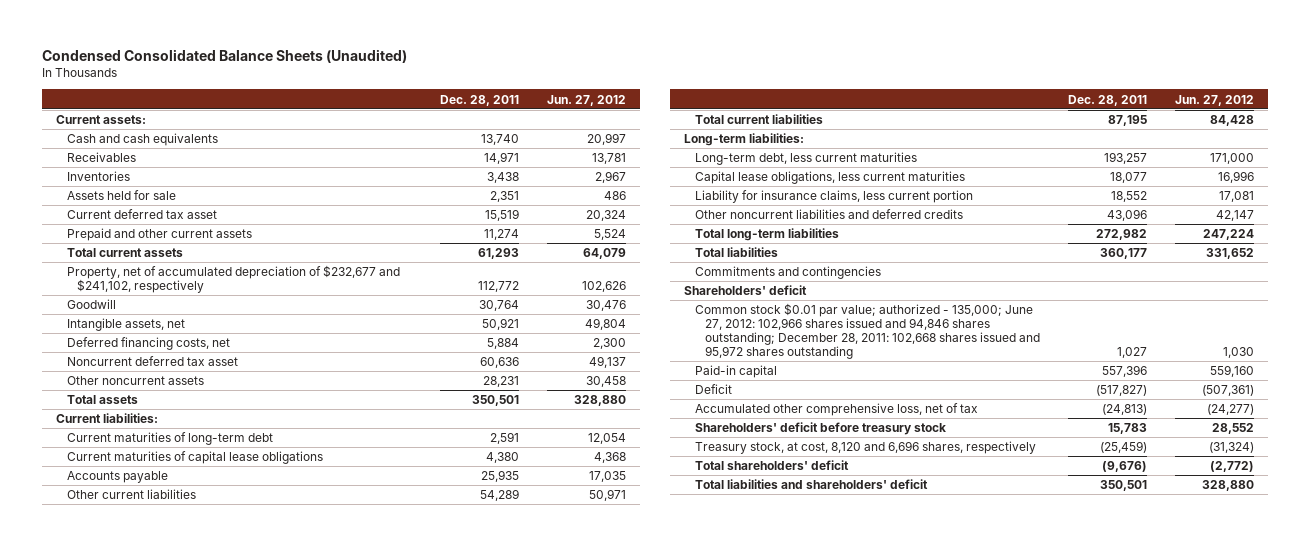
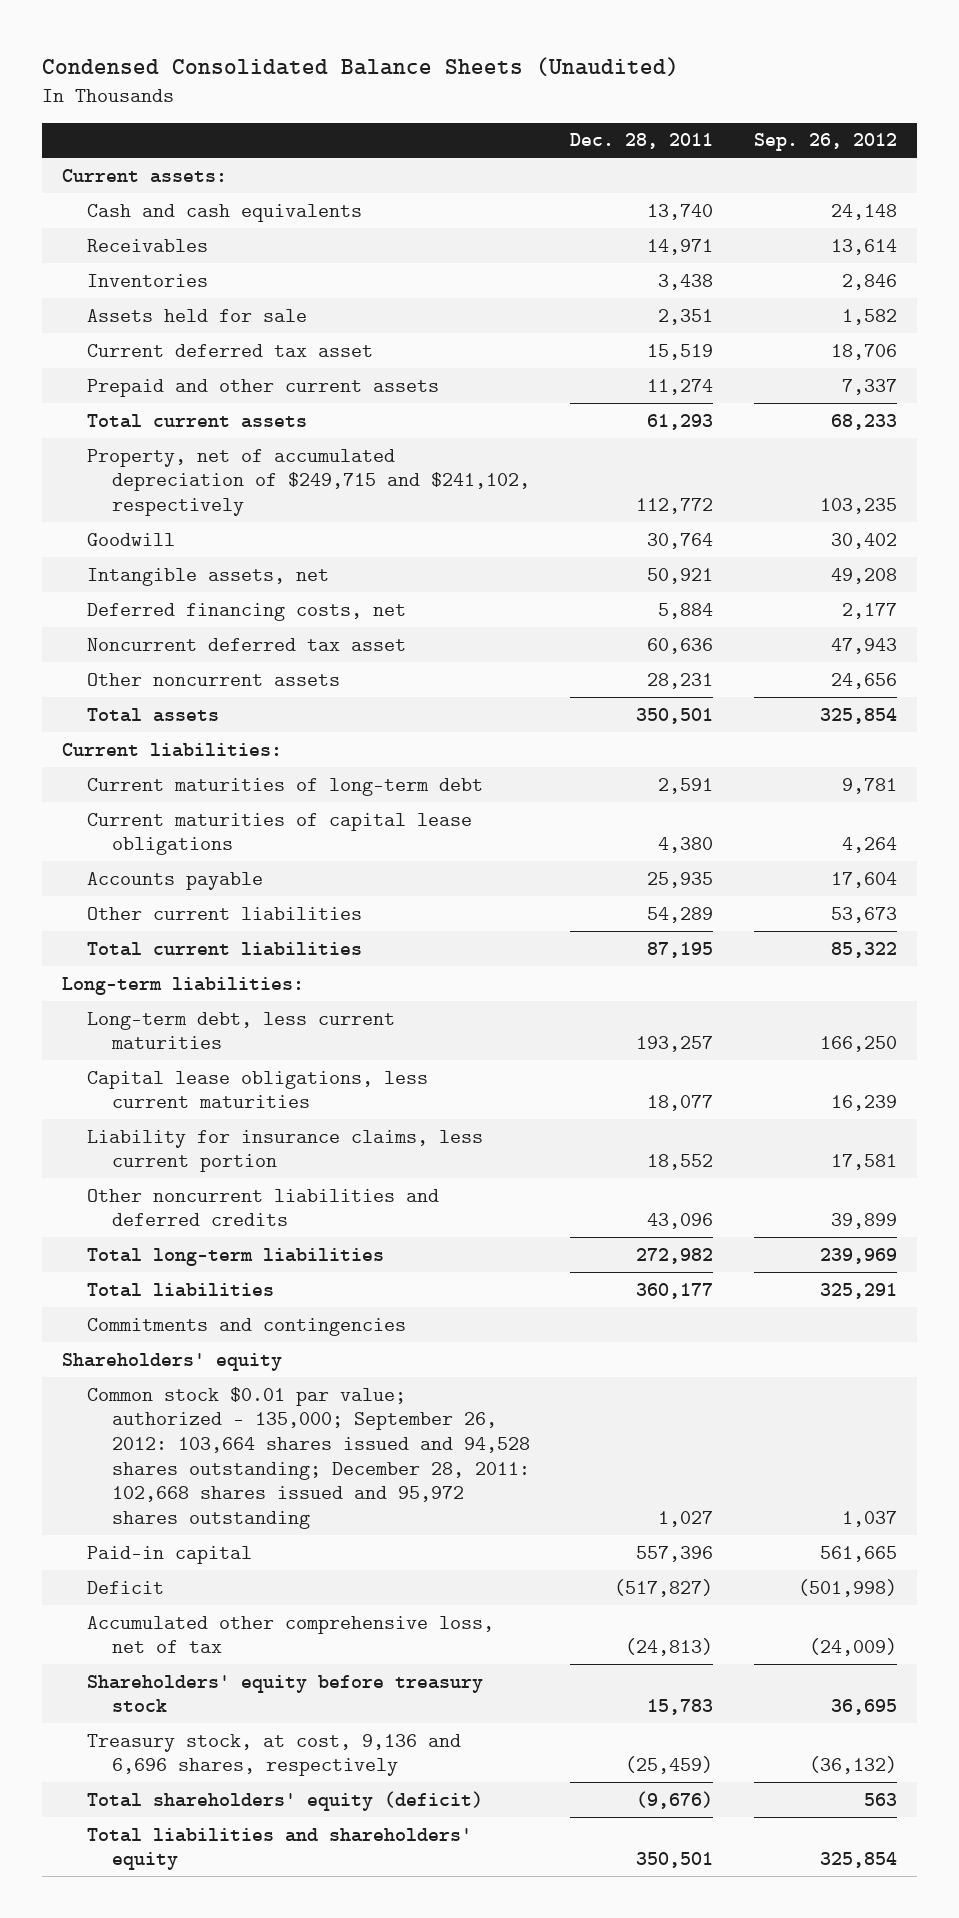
[547,94,627,106] Jun. 27, 2012 -> none
none -> [753,133,897,152] Sep. 26, 2012
[66,265,400,294] Property, net of accumulated depreciation of $232,677 and $241,102, respectively -> [87,448,531,517] Property, net of accumulated depreciation of $249,715 and $241,102, respectively
[684,285,808,296] Shareholders' deficit -> [62,1352,283,1371] Shareholders' equity
[694,303,1041,360] Common stock $0.01 par value; authorized - 135,000; June 27, 2012: 102,966 shares issued and 94,846 shares outstanding; December 28, 2011: 102,668 shares issued and 95,972 shares outstanding -> [87,1386,531,1530] Common stock $0.01 par value; authorized - 135,000; September 26, 2012: 103,664 shares issued and 94,528 shares outstanding; December 28, 2011: 102,668 shares issued and 95,972 shares outstanding
[694,422,946,436] Shareholders' deficit before treasury stock -> [87,1674,484,1713] Shareholders' equity before treasury stock
[694,441,1036,455] Treasury stock, at cost, 8,120 and 6,696 shares, respectively -> [87,1733,462,1777] Treasury stock, at cost, 9,136 and 6,696 shares, respectively
[694,460,849,471] Total shareholders' deficit -> [87,1790,484,1811] Total shareholders' equity (deficit)
[694,479,928,490] Total liabilities and shareholders' deficit -> [87,1827,473,1871] Total liabilities and shareholders' equity

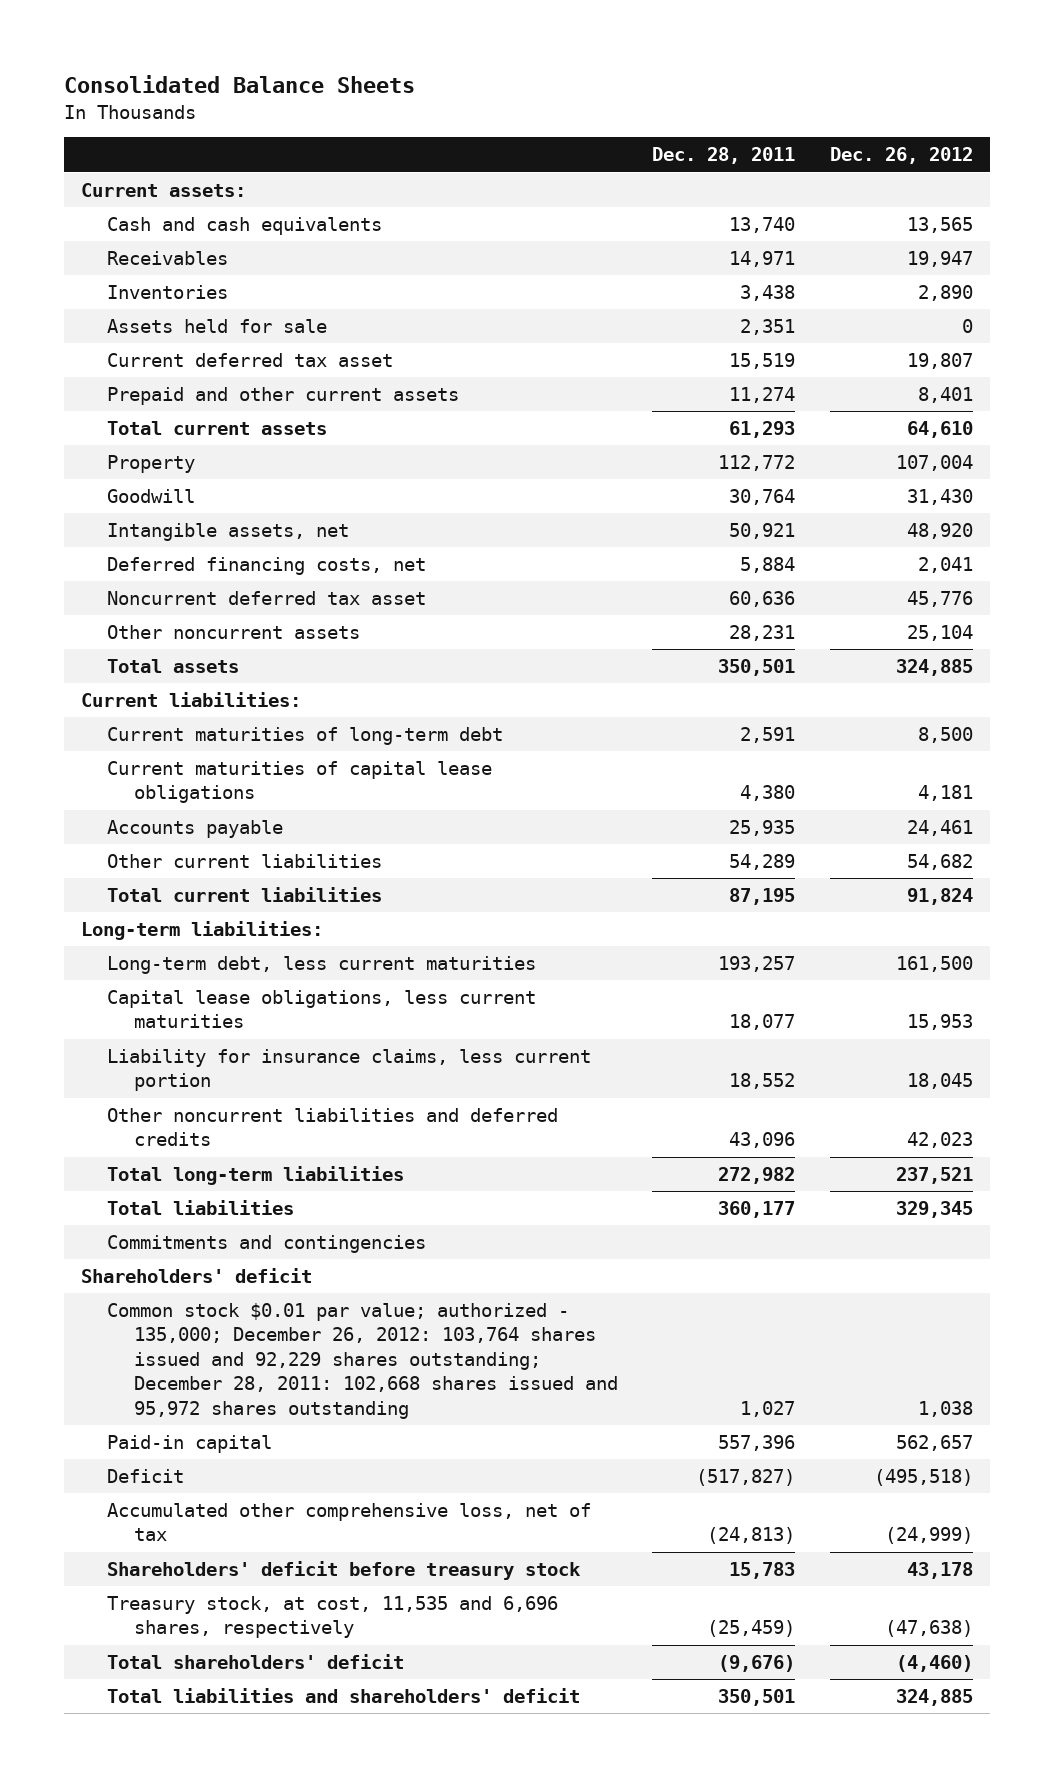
[42,57,680,77] Condensed Consolidated Balance Sheets (Unaudited) -> [63,75,415,94] Consolidated Balance Sheets
[753,133,897,152] Sep. 26, 2012 -> none
none -> [830,147,974,165] Dec. 26, 2012
[87,448,531,517] Property, net of accumulated depreciation of $249,715 and $241,102, respectively -> [107,455,196,474] Property
[62,1352,283,1371] Shareholders' equity -> [81,1268,313,1284] Shareholders' deficit
[87,1386,531,1530] Common stock $0.01 par value; authorized - 135,000; September 26, 2012: 103,664 shares issued and 94,528 shares outstanding; December 28, 2011: 102,668 shares issued and 95,972 shares outstanding -> [107,1303,618,1419] Common stock $0.01 par value; authorized - 135,000; December 26, 2012: 103,764 shares issued and 92,229 shares outstanding; December 28, 2011: 102,668 shares issued and 95,972 shares outstanding
[87,1674,484,1713] Shareholders' equity before treasury stock -> [107,1561,582,1581] Shareholders' deficit before treasury stock
[87,1733,462,1777] Treasury stock, at cost, 9,136 and 6,696 shares, respectively -> [107,1596,559,1639] Treasury stock, at cost, 11,535 and 6,696 shares, respectively
[87,1790,484,1811] Total shareholders' equity (deficit) -> [107,1654,405,1670] Total shareholders' deficit
[87,1827,473,1871] Total liabilities and shareholders' equity -> [107,1688,581,1704] Total liabilities and shareholders' deficit

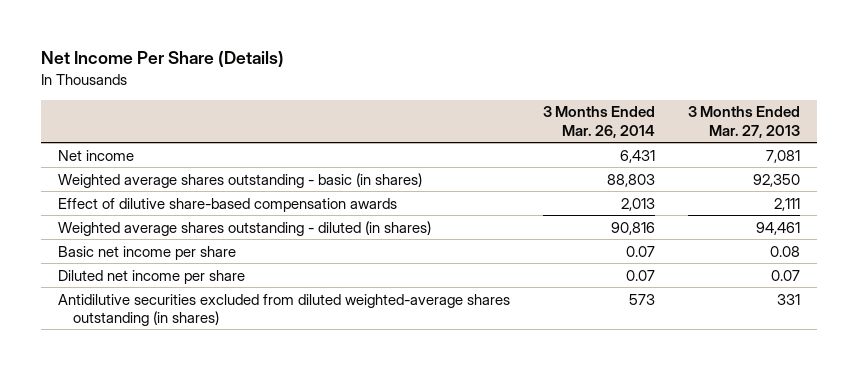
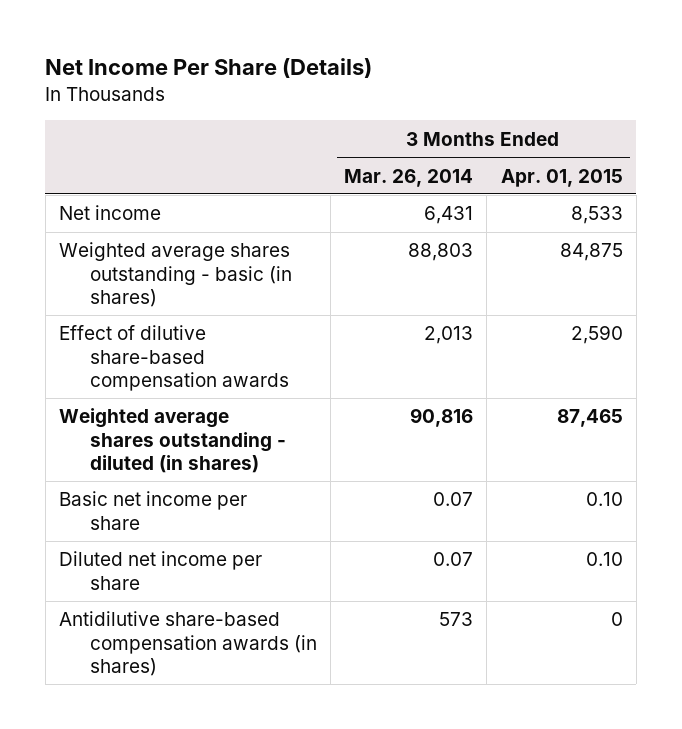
[688,106,801,138] 3 Months Ended Mar. 27, 2013 -> none
none -> [500,168,623,187] Apr. 01, 2015
[57,293,510,326] Antidilutive securities excluded from diluted weighted-average shares outstanding (in shares) -> [58,611,317,676] Antidilutive share-based compensation awards (in shares)

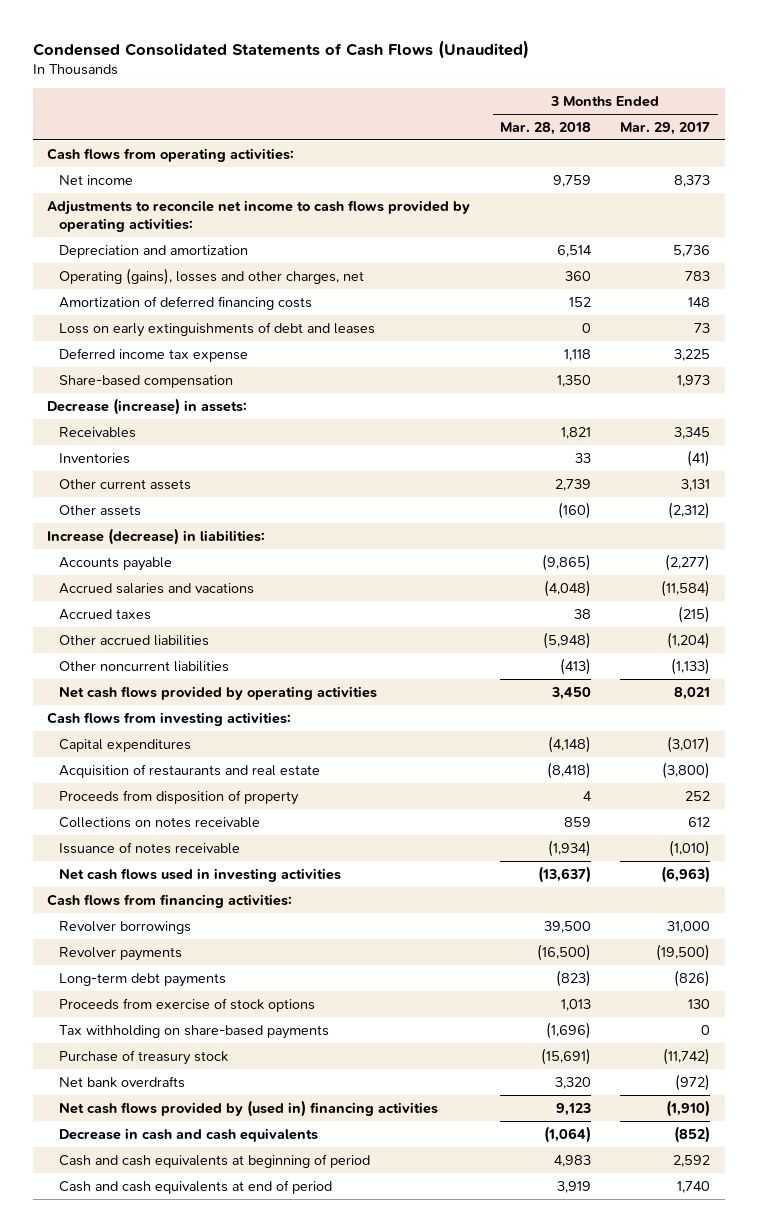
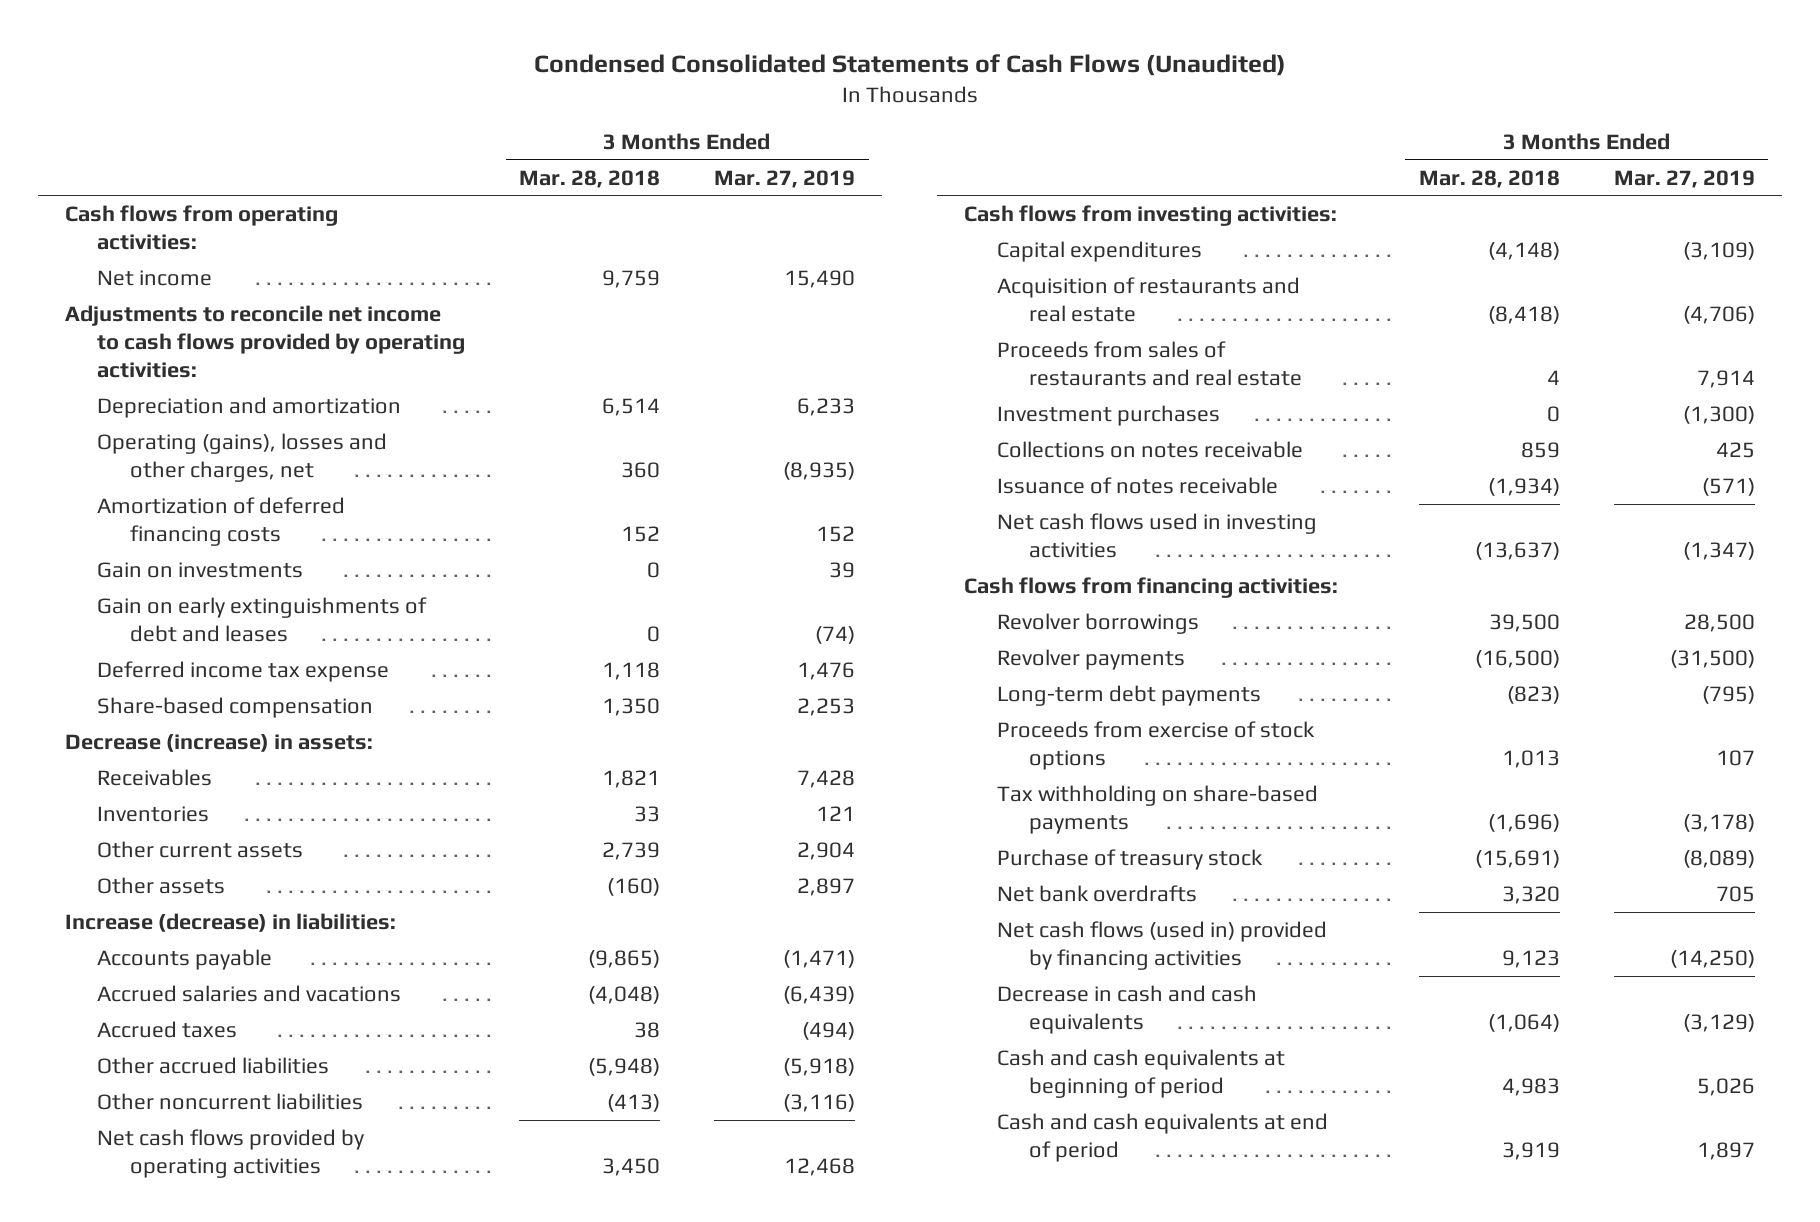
[620,121,711,135] Mar. 29, 2017 -> none
none -> [714,169,856,188] Mar. 27, 2019
none -> [97,562,304,579] Gain on investments
[59,321,376,337] Loss on early extinguishments of debt and leases -> [97,597,428,643] Gain on early extinguishments of debt and leases
[59,789,300,805] Proceeds from disposition of property -> [996,341,1303,387] Proceeds from sales of restaurants and real estate
none -> [996,405,1220,427] Investment purchases
[59,1099,439,1117] Net cash flows provided by (used in) financing activities -> [996,921,1327,971] Net cash flows (used in) provided by financing activities

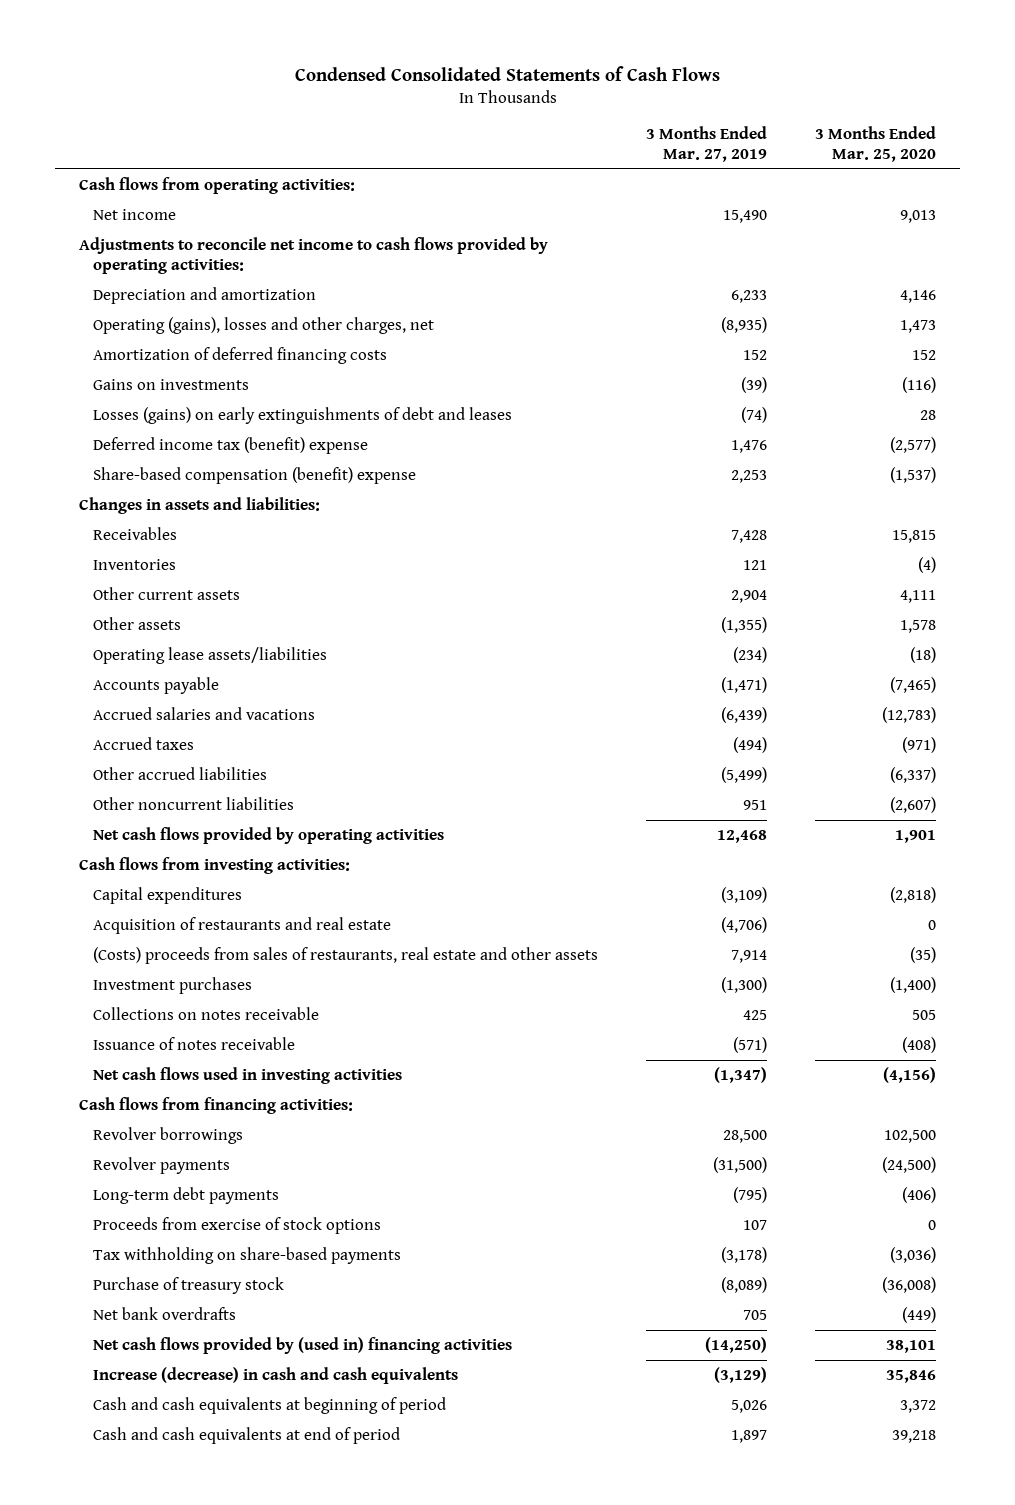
[533,53,1286,76] Condensed Consolidated Statements of Cash Flows (Unaudited) -> [294,65,720,81] Condensed Consolidated Statements of Cash Flows
[519,169,661,188] Mar. 28, 2018 -> none
none -> [815,125,937,162] 3 Months Ended Mar. 25, 2020
[64,734,373,753] Decrease (increase) in assets: -> none
[97,562,304,579] Gain on investments -> [93,378,250,390] Gains on investments
[829,562,856,579] 39 -> [741,376,768,393] (39)
[97,597,428,643] Gain on early extinguishments of debt and leases -> [93,406,513,424] Losses (gains) on early extinguishments of debt and leases
[97,661,390,683] Deferred income tax expense -> [93,436,369,454] Deferred income tax (benefit) expense
[97,697,374,719] Share-based compensation -> [93,466,417,484] Share-based compensation (benefit) expense
none -> [79,496,321,514] Changes in assets and liabilities:
[64,913,396,933] Increase (decrease) in liabilities: -> none
[797,878,856,897] 2,897 -> [721,616,768,633] (1,355)
none -> [93,646,328,664] Operating lease assets/liabilities
[783,1058,856,1077] (5,918) -> [721,766,768,783] (5,499)
[783,1094,856,1113] (3,116) -> [743,799,768,810] 951
[996,341,1303,387] Proceeds from sales of restaurants and real estate -> [93,946,599,964] (Costs) proceeds from sales of restaurants, real estate and other assets
[996,921,1327,971] Net cash flows (used in) provided by financing activities -> [93,1336,513,1354] Net cash flows provided by (used in) financing activities
[996,985,1257,1035] Decrease in cash and cash equivalents -> [93,1366,459,1384] Increase (decrease) in cash and cash equivalents

